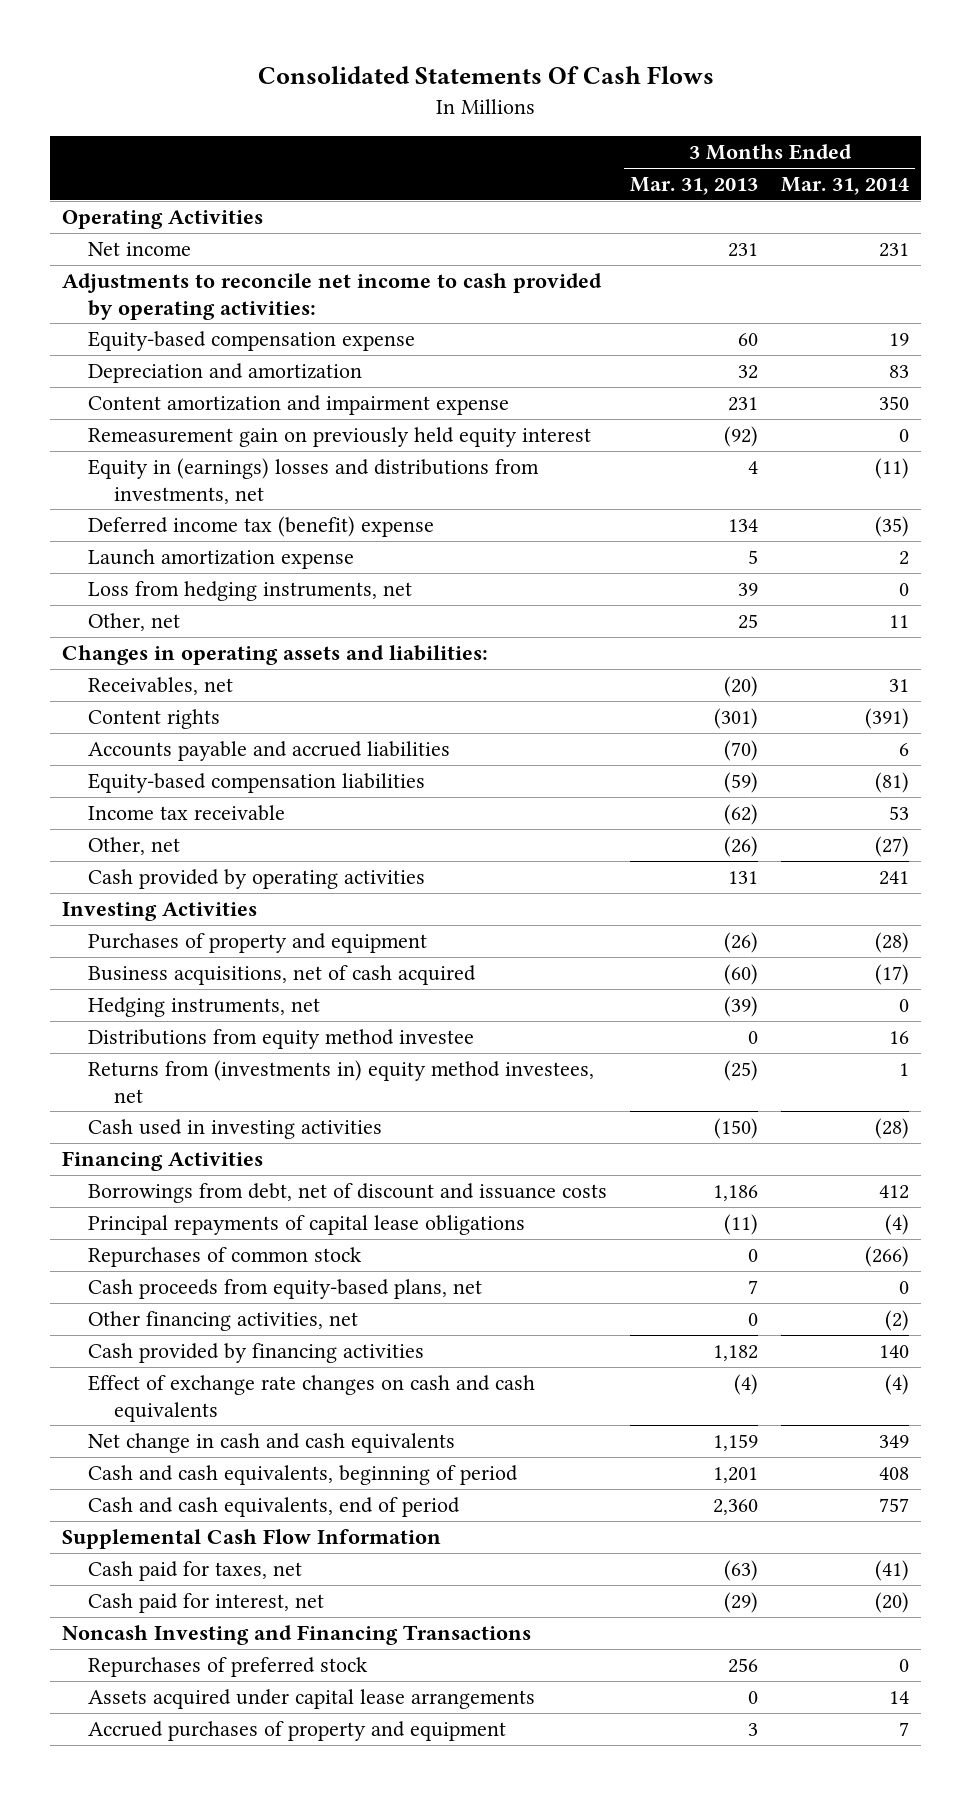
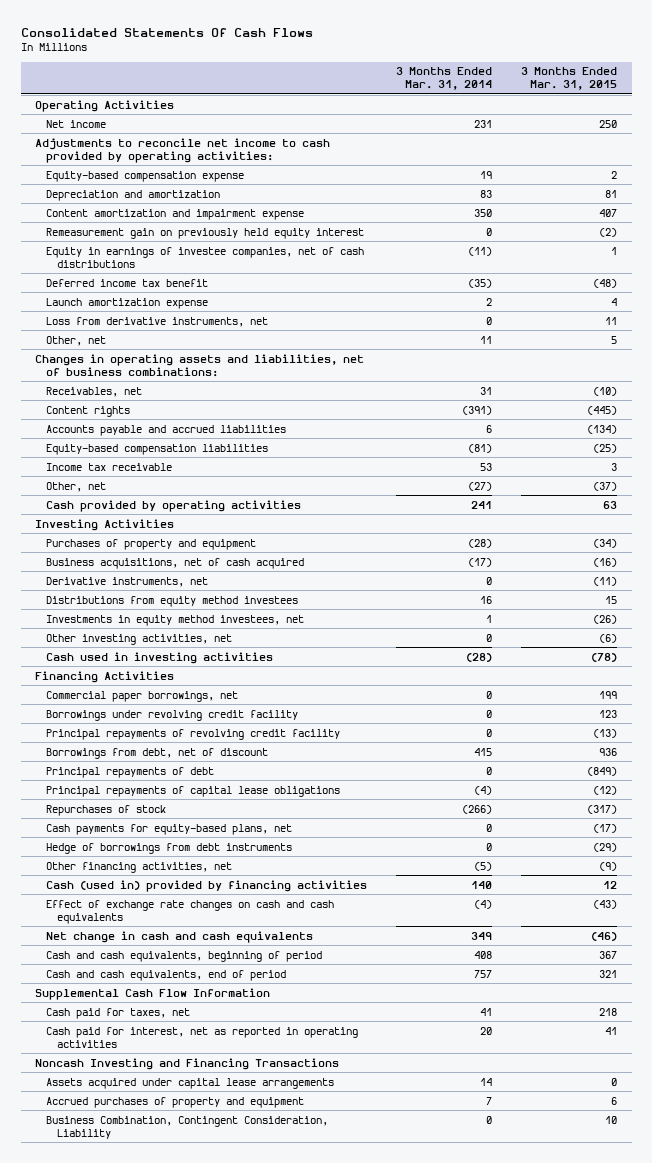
[630,177,759,196] Mar. 31, 2013 -> none
none -> [520,67,617,91] 3 Months Ended Mar. 31, 2015
[87,458,539,504] Equity in (earnings) losses and distributions from investments, net -> [45,246,364,268] Equity in earnings of investee companies, net of cash distributions
[87,516,434,538] Deferred income tax (benefit) expense -> [45,278,208,287] Deferred income tax benefit
[87,581,412,602] Loss from hedging instruments, net -> [45,316,268,327] Loss from derivative instruments, net
[61,645,488,666] Changes in operating assets and liabilities: -> [35,353,365,377] Changes in operating assets and liabilities, net of business combinations:
[87,997,320,1018] Hedging instruments, net -> [45,576,208,587] Derivative instruments, net
[87,1029,474,1050] Distributions from equity method investee -> [45,595,298,607] Distributions from equity method investees
[87,1060,594,1103] Returns from (investments in) equity method investees, net -> [45,614,304,626] Investments in equity method investees, net
none -> [45,633,232,645] Other investing activities, net
none -> [45,690,238,702] Commercial paper borrowings, net
none -> [45,709,298,721] Borrowings under revolving credit facility
none -> [45,728,340,740] Principal repayments of revolving credit facility
[87,1183,607,1204] Borrowings from debt, net of discount and issuance costs -> [45,747,268,759] Borrowings from debt, net of discount
[879,1185,910,1200] 412 -> [473,747,492,756] 415
none -> [45,766,214,778] Principal repayments of debt
[87,1247,362,1268] Repurchases of common stock -> [45,804,166,816] Repurchases of stock
[87,1279,482,1300] Cash proceeds from equity-based plans, net -> [45,823,292,835] Cash payments for equity-based plans, net
none -> [45,842,292,854] Hedge of borrowings from debt instruments
[885,1310,910,1332] (2) -> [473,861,492,871] (5)
[87,1343,424,1364] Cash provided by financing activities -> [45,879,367,892] Cash (used in) provided by financing activities
[875,1560,910,1582] (41) -> [479,1007,492,1016] 41
[87,1593,324,1614] Cash paid for interest, net -> [45,1026,358,1048] Cash paid for interest, net as reported in operating activities
[875,1592,910,1614] (20) -> [479,1026,492,1035] 20
[87,1657,368,1678] Repurchases of preferred stock -> none
none -> [45,1115,328,1139] Business Combination, Contingent Consideration, Liability

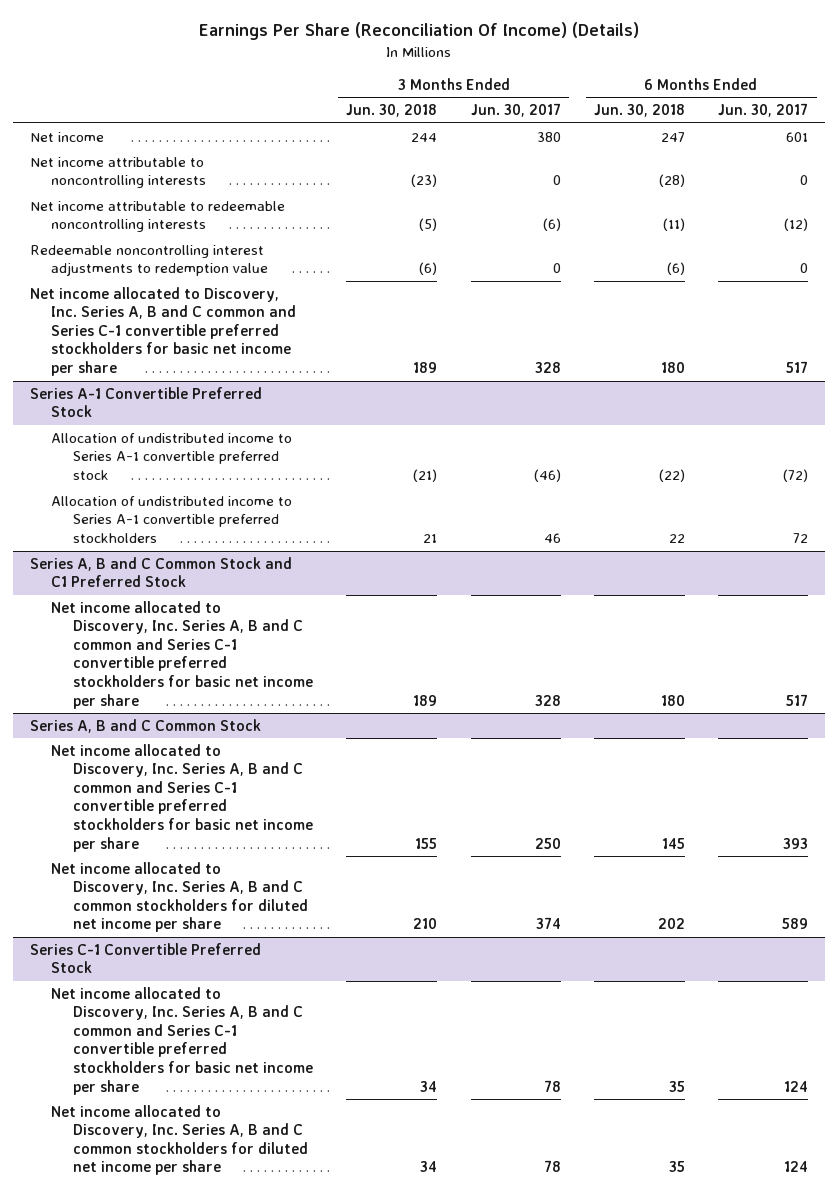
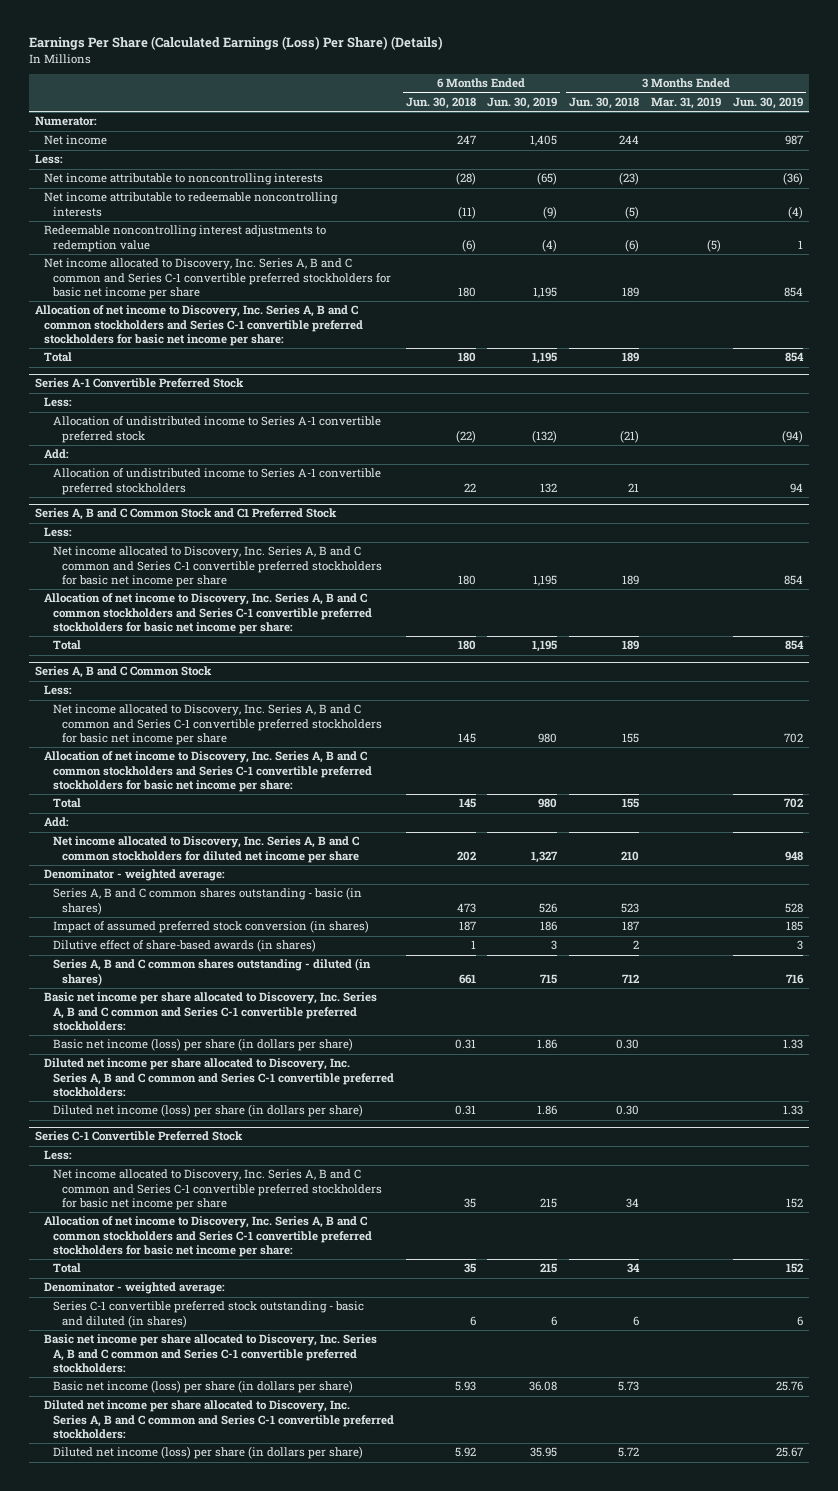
[199,22,640,41] Earnings Per Share (Reconciliation Of Income) (Details) -> [29,36,444,51] Earnings Per Share (Calculated Earnings (Loss) Per Share) (Details)
[470,103,561,118] Jun. 30, 2017 -> none
[718,103,809,118] Jun. 30, 2017 -> none
none -> [487,96,558,109] Jun. 30, 2019
none -> [650,96,721,109] Mar. 31, 2019
none -> [732,96,803,109] Jun. 30, 2019
none -> [35,116,98,127] Numerator:
none -> [35,154,64,165] Less:
none -> [35,305,364,346] Allocation of net income to Discovery, Inc. Series A, B and C common stockholders and Series C-1 convertible preferred stockholders for basic net income per share:
none -> [44,352,73,363] Total
none -> [44,397,73,408] Less:
none -> [44,449,70,460] Add:
none -> [44,527,73,538] Less:
none -> [44,593,372,634] Allocation of net income to Discovery, Inc. Series A, B and C common stockholders and Series C-1 convertible preferred stockholders for basic net income per share:
none -> [52,640,81,651] Total
none -> [44,685,73,696] Less:
none -> [44,751,372,792] Allocation of net income to Discovery, Inc. Series A, B and C common stockholders and Series C-1 convertible preferred stockholders for basic net income per share:
none -> [52,798,81,809] Total
none -> [44,817,70,828] Add:
none -> [44,869,226,882] Denominator - weighted average:
none -> [52,887,362,915] Series A, B and C common shares outstanding - basic (in shares)
none -> [52,920,369,934] Impact of assumed preferred stock conversion (in shares)
none -> [52,939,316,953] Dilutive effect of share-based awards (in shares)
none -> [52,958,371,986] Series A, B and C common shares outstanding - diluted (in shares)
none -> [44,992,378,1031] Basic net income per share allocated to Discovery, Inc. Series A, B and C common and Series C-1 convertible preferred stockholders:
none -> [52,1038,353,1052] Basic net income (loss) per share (in dollars per share)
none -> [44,1058,394,1097] Diluted net income per share allocated to Discovery, Inc. Series A, B and C common and Series C-1 convertible preferred stockholders:
none -> [52,1104,363,1118] Diluted net income (loss) per share (in dollars per share)
none -> [44,1150,73,1161] Less:
none -> [44,1216,372,1257] Allocation of net income to Discovery, Inc. Series A, B and C common stockholders and Series C-1 convertible preferred stockholders for basic net income per share:
[51,1104,309,1176] Net income allocated to Discovery, Inc. Series A, B and C common stockholders for diluted net income per share -> [52,1263,81,1274] Total
none -> [44,1282,226,1295] Denominator - weighted average:
none -> [52,1301,364,1328] Series C-1 convertible preferred stock outstanding - basic and diluted (in shares)
none -> [44,1334,378,1373] Basic net income per share allocated to Discovery, Inc. Series A, B and C common and Series C-1 convertible preferred stockholders:
none -> [52,1380,353,1394] Basic net income (loss) per share (in dollars per share)
none -> [44,1400,394,1439] Diluted net income per share allocated to Discovery, Inc. Series A, B and C common and Series C-1 convertible preferred stockholders:
none -> [52,1446,363,1460] Diluted net income (loss) per share (in dollars per share)

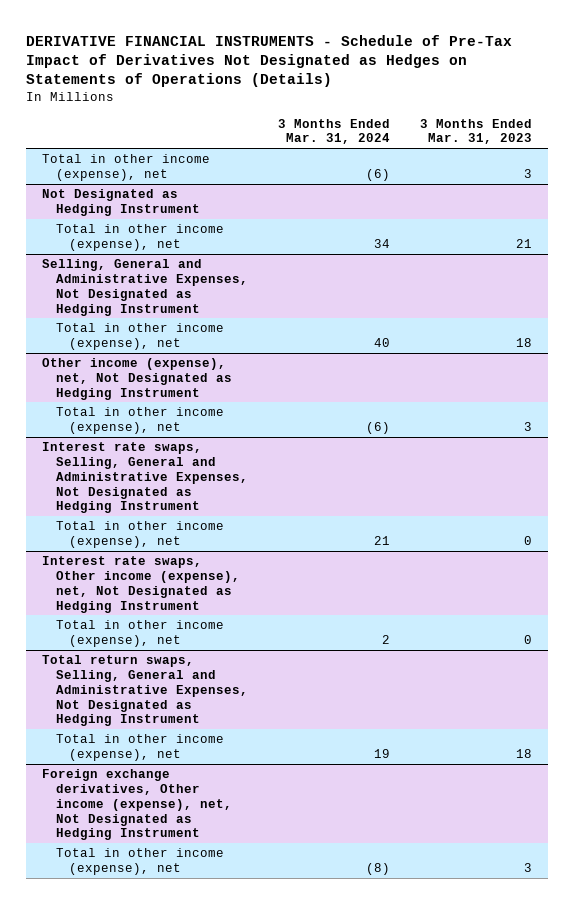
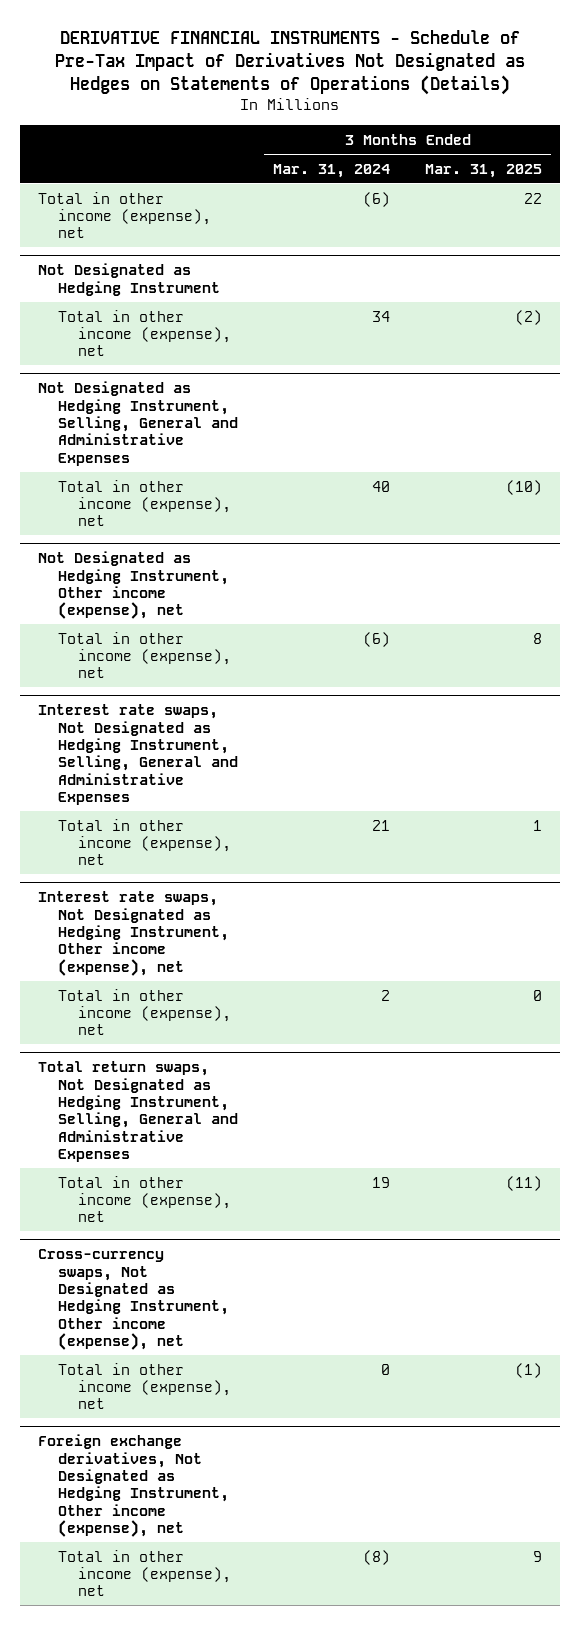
[420,118,533,145] 3 Months Ended Mar. 31, 2023 -> none
none -> [425,163,543,178] Mar. 31, 2025
[41,259,248,316] Selling, General and Administrative Expenses, Not Designated as Hedging Instrument -> [38,381,238,466] Not Designated as Hedging Instrument, Selling, General and Administrative Expenses
[41,358,232,400] Other income (expense), net, Not Designated as Hedging Instrument -> [38,551,229,620] Not Designated as Hedging Instrument, Other income (expense), net
[41,442,248,514] Interest rate swaps, Selling, General and Administrative Expenses, Not Designated as Hedging Instrument -> [38,704,238,805] Interest rate swaps, Not Designated as Hedging Instrument, Selling, General and Administrative Expenses
[41,556,240,613] Interest rate swaps, Other income (expense), net, Not Designated as Hedging Instrument -> [38,891,229,976] Interest rate swaps, Not Designated as Hedging Instrument, Other income (expense), net
[41,655,248,727] Total return swaps, Selling, General and Administrative Expenses, Not Designated as Hedging Instrument -> [38,1061,238,1162] Total return swaps, Not Designated as Hedging Instrument, Selling, General and Administrative Expenses
none -> [38,1249,229,1350] Cross-currency swaps, Not Designated as Hedging Instrument, Other income (expense), net
none -> [57,1362,231,1410] Total in other income (expense), net
[41,769,232,841] Foreign exchange derivatives, Other income (expense), net, Not Designated as Hedging Instrument -> [38,1434,229,1537] Foreign exchange derivatives, Not Designated as Hedging Instrument, Other income (expense), net

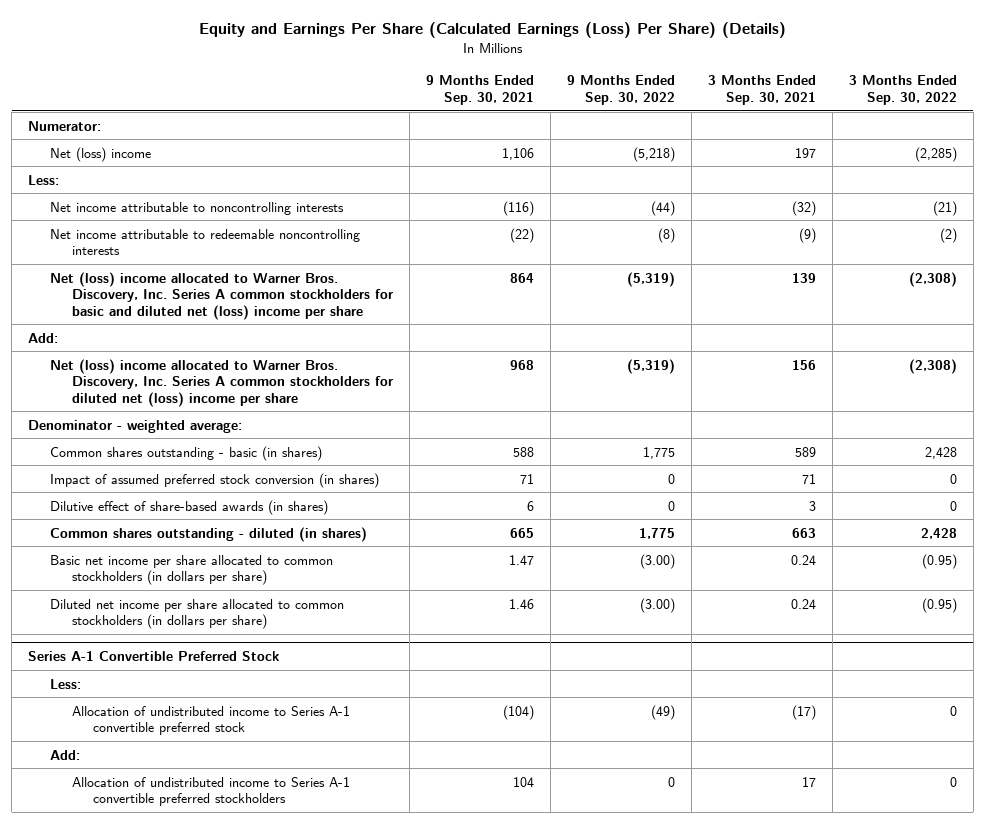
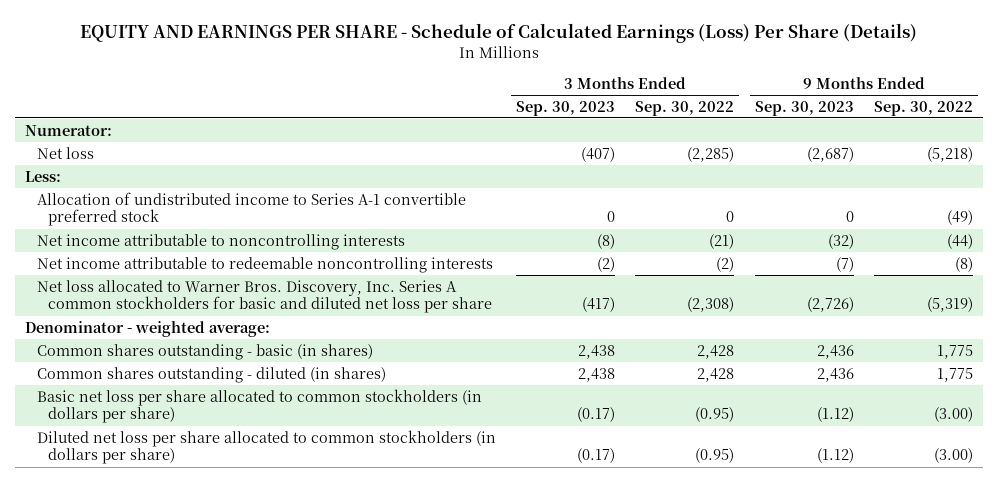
[198,21,786,38] Equity and Earnings Per Share (Calculated Earnings (Loss) Per Share) (Details) -> [80,22,918,43] EQUITY AND EARNINGS PER SHARE - Schedule of Calculated Earnings (Loss) Per Share (Details)
[425,75,534,105] 9 Months Ended Sep. 30, 2021 -> none
[707,75,816,105] 3 Months Ended Sep. 30, 2021 -> none
none -> [516,100,616,116] Sep. 30, 2023
none -> [754,100,854,116] Sep. 30, 2023
[49,146,151,162] Net (loss) income -> [36,146,94,159] Net loss
none -> [36,191,466,227] Allocation of undistributed income to Series A-1 convertible preferred stock
[28,332,59,343] Add: -> none
[49,358,393,407] Net (loss) income allocated to Warner Bros. Discovery, Inc. Series A common stockholders for diluted net (loss) income per share -> none
[49,271,393,320] Net (loss) income allocated to Warner Bros. Discovery, Inc. Series A common stockholders for basic and diluted net (loss) income per share -> [36,279,493,314] Net loss allocated to Warner Bros. Discovery, Inc. Series A common stockholders for basic and diluted net loss per share
[49,472,379,488] Impact of assumed preferred stock conversion (in shares) -> none
[49,499,328,515] Dilutive effect of share-based awards (in shares) -> none
[28,650,280,661] Series A-1 Convertible Preferred Stock -> none
[49,678,81,689] Less: -> none
[71,705,350,736] Allocation of undistributed income to Series A-1 convertible preferred stock -> none
[49,749,80,760] Add: -> none
[71,776,350,807] Allocation of undistributed income to Series A-1 convertible preferred stockholders -> none
[49,554,333,586] Basic net income per share allocated to common stockholders (in dollars per share) -> [36,388,482,424] Basic net loss per share allocated to common stockholders (in dollars per share)
[49,598,344,630] Diluted net income per share allocated to common stockholders (in dollars per share) -> [36,429,496,465] Diluted net loss per share allocated to common stockholders (in dollars per share)

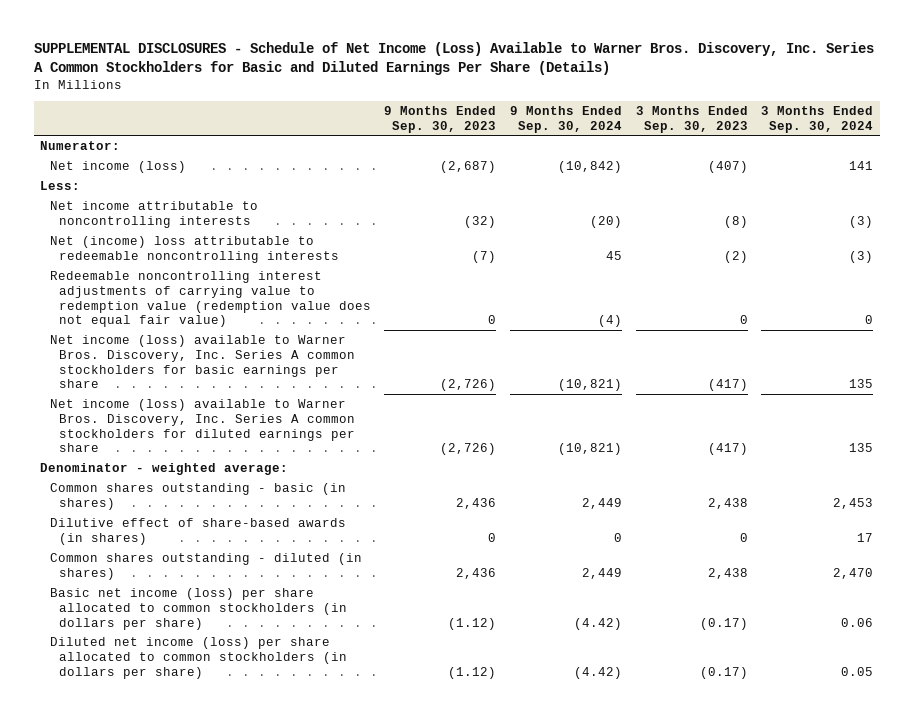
[80,22,918,43] EQUITY AND EARNINGS PER SHARE - Schedule of Calculated Earnings (Loss) Per Share (Details) -> [33,41,874,75] SUPPLEMENTAL DISCLOSURES - Schedule of Net Income (Loss) Available to Warner Bros. Discovery, Inc. Series A Common Stockholders for Basic and Diluted Earnings Per Share (Details)
[635,100,735,116] Sep. 30, 2022 -> none
[873,100,973,116] Sep. 30, 2022 -> none
none -> [510,105,623,133] 9 Months Ended Sep. 30, 2024
none -> [761,105,874,133] 3 Months Ended Sep. 30, 2024
[36,146,94,159] Net loss -> [49,160,186,173] Net income (loss)
[36,191,466,227] Allocation of undistributed income to Series A-1 convertible preferred stock -> none
[36,256,493,273] Net income attributable to redeemable noncontrolling interests -> [49,235,339,263] Net (income) loss attributable to redeemable noncontrolling interests
none -> [49,270,371,328] Redeemable noncontrolling interest adjustments of carrying value to redemption value (redemption value does not equal fair value)
[36,279,493,314] Net loss allocated to Warner Bros. Discovery, Inc. Series A common stockholders for basic and diluted net loss per share -> [49,334,355,389] Net income (loss) available to Warner Bros. Discovery, Inc. Series A common stockholders for basic earnings per share
none -> [49,398,355,453] Net income (loss) available to Warner Bros. Discovery, Inc. Series A common stockholders for diluted earnings per share
none -> [49,517,346,545] Dilutive effect of share-based awards (in shares)
[36,388,482,424] Basic net loss per share allocated to common stockholders (in dollars per share) -> [49,587,347,630] Basic net income (loss) per share allocated to common stockholders (in dollars per share)
[36,429,496,465] Diluted net loss per share allocated to common stockholders (in dollars per share) -> [49,636,347,679] Diluted net income (loss) per share allocated to common stockholders (in dollars per share)

